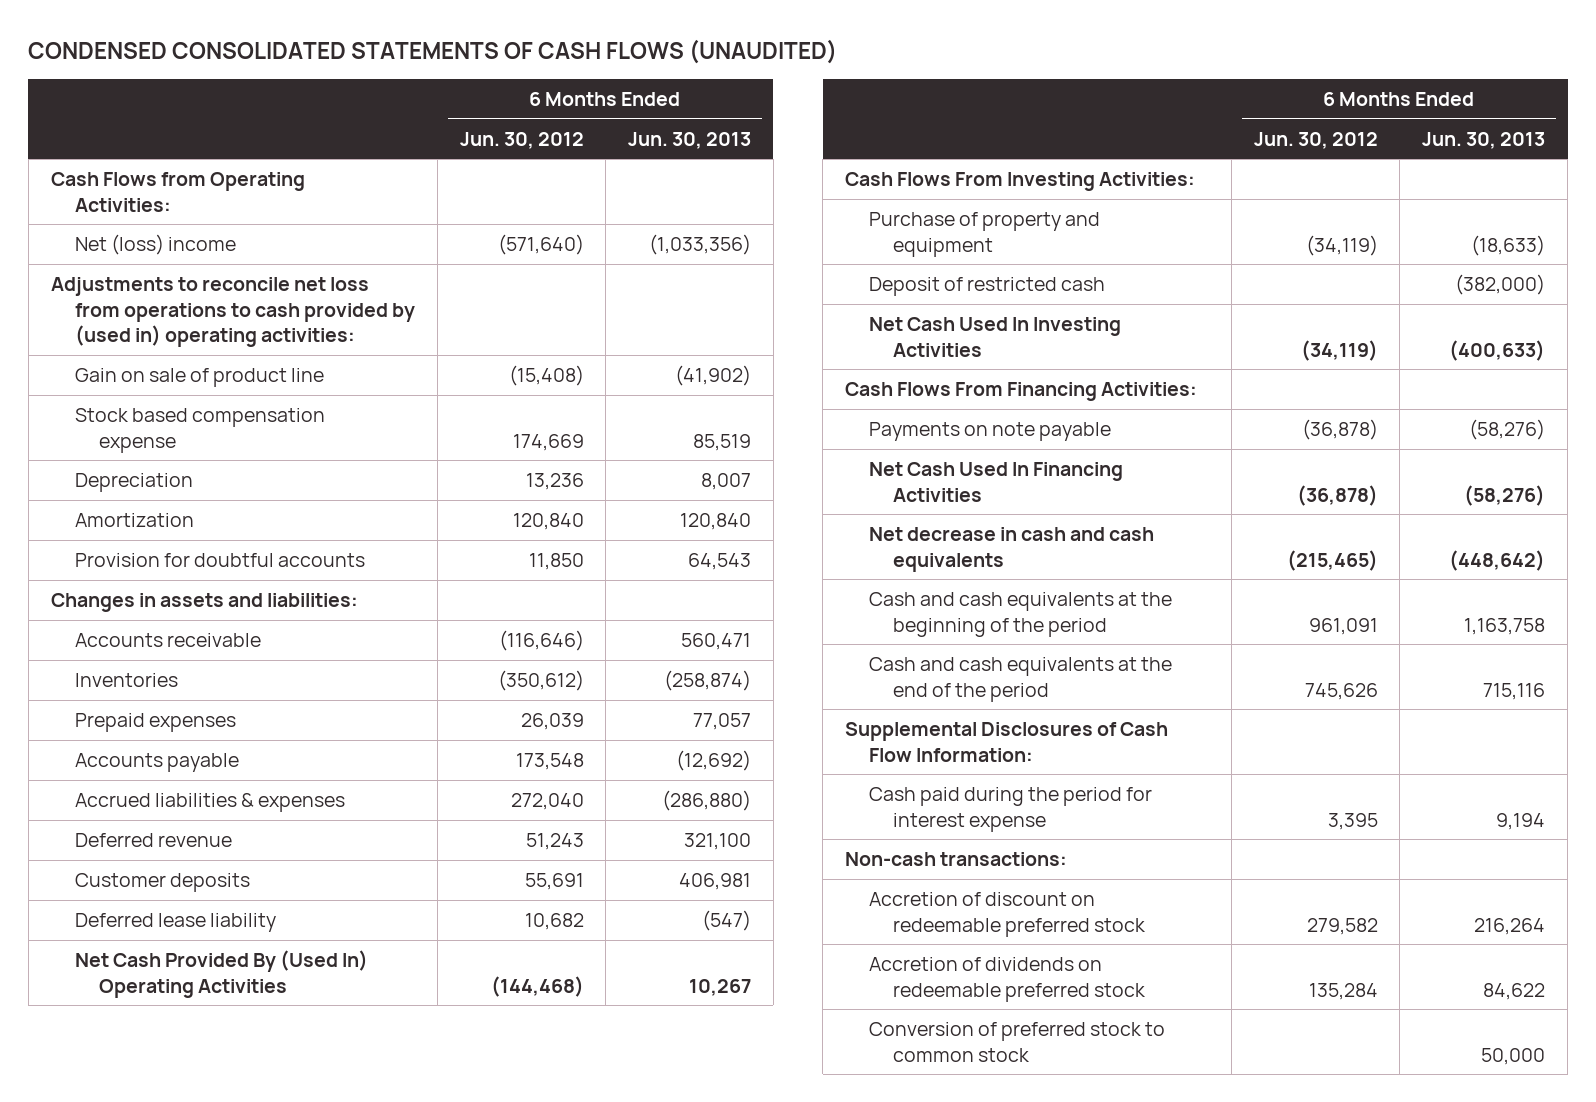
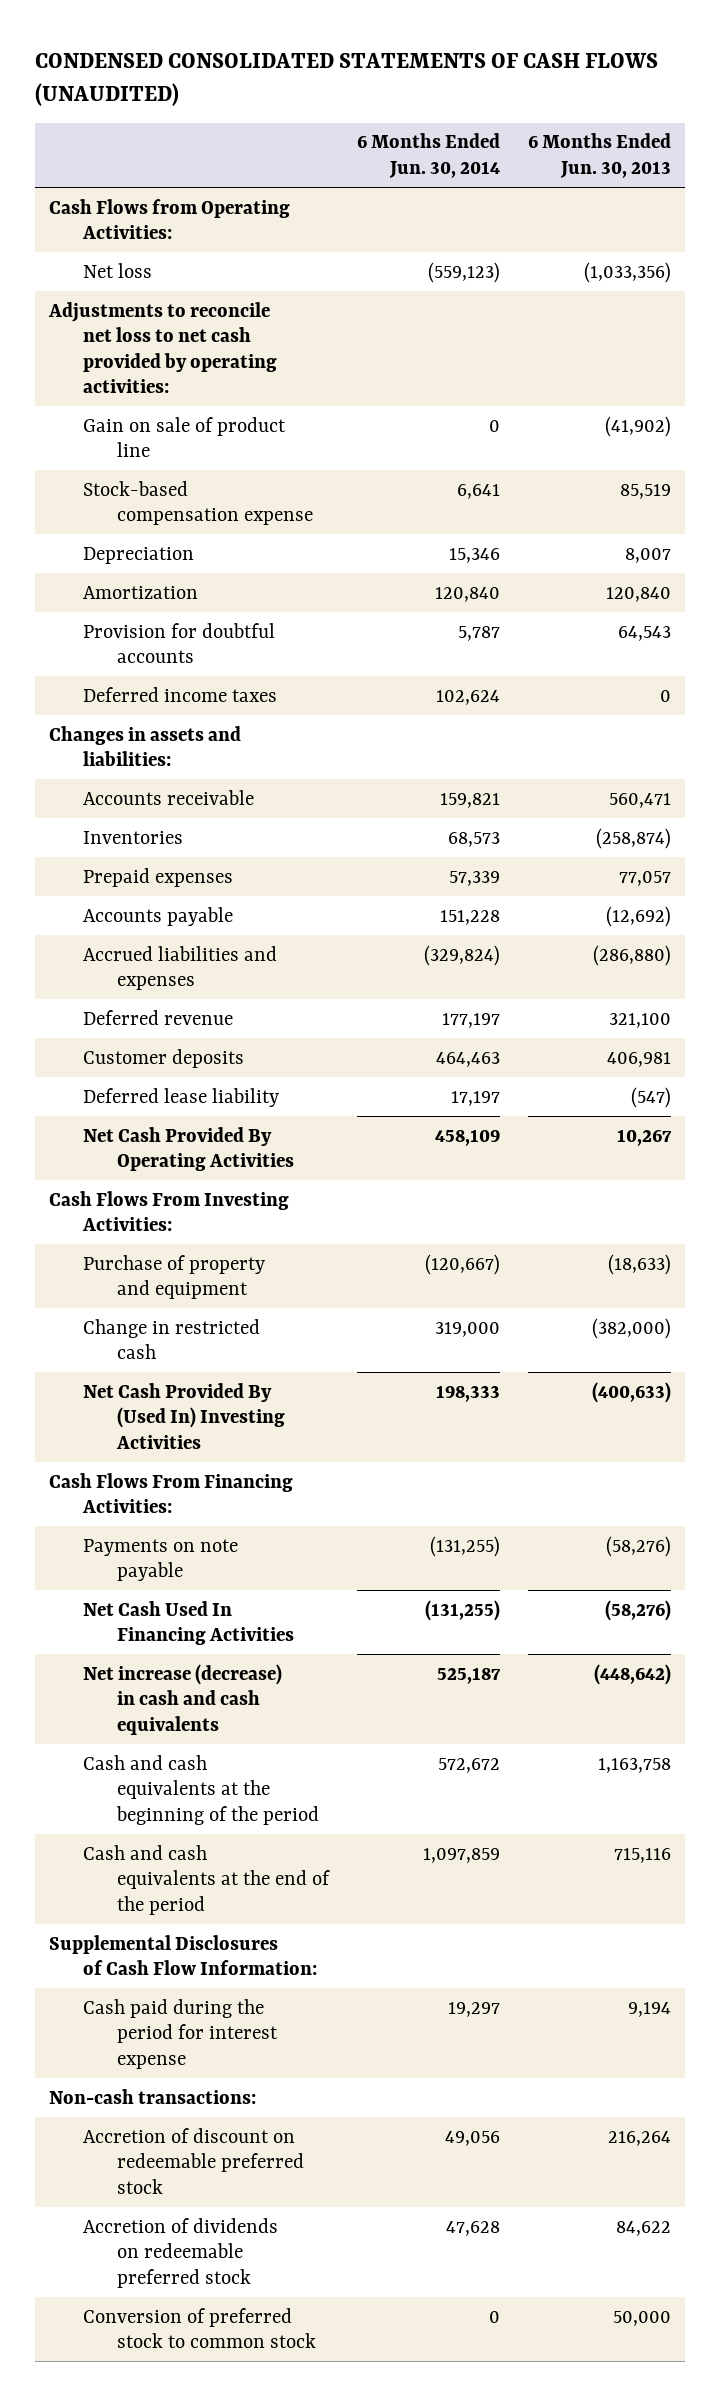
[459,131,584,149] Jun. 30, 2012 -> none
none -> [357,133,501,178] 6 Months Ended Jun. 30, 2014
[74,234,236,256] Net (loss) income -> [83,262,153,278] Net loss
[50,277,415,348] Adjustments to reconcile net loss from operations to cash provided by (used in) operating activities: -> [48,301,278,393] Adjustments to reconcile net loss to net cash provided by operating activities:
[74,408,325,453] Stock based compensation expense -> [83,480,314,526] Stock-based compensation expense
none -> [83,686,278,702] Deferred income taxes
[74,793,345,813] Accrued liabilities & expenses -> [83,945,278,991] Accrued liabilities and expenses
[74,950,368,998] Net Cash Provided By (Used In) Operating Activities -> [83,1126,295,1172] Net Cash Provided By Operating Activities
[869,277,1106,297] Deposit of restricted cash -> [83,1318,261,1360] Change in restricted cash
[869,317,1122,357] Net Cash Used In Investing Activities -> [83,1382,286,1449] Net Cash Provided By (Used In) Investing Activities
[869,527,1155,572] Net decrease in cash and cash equivalents -> [83,1663,283,1735] Net increase (decrease) in cash and cash equivalents

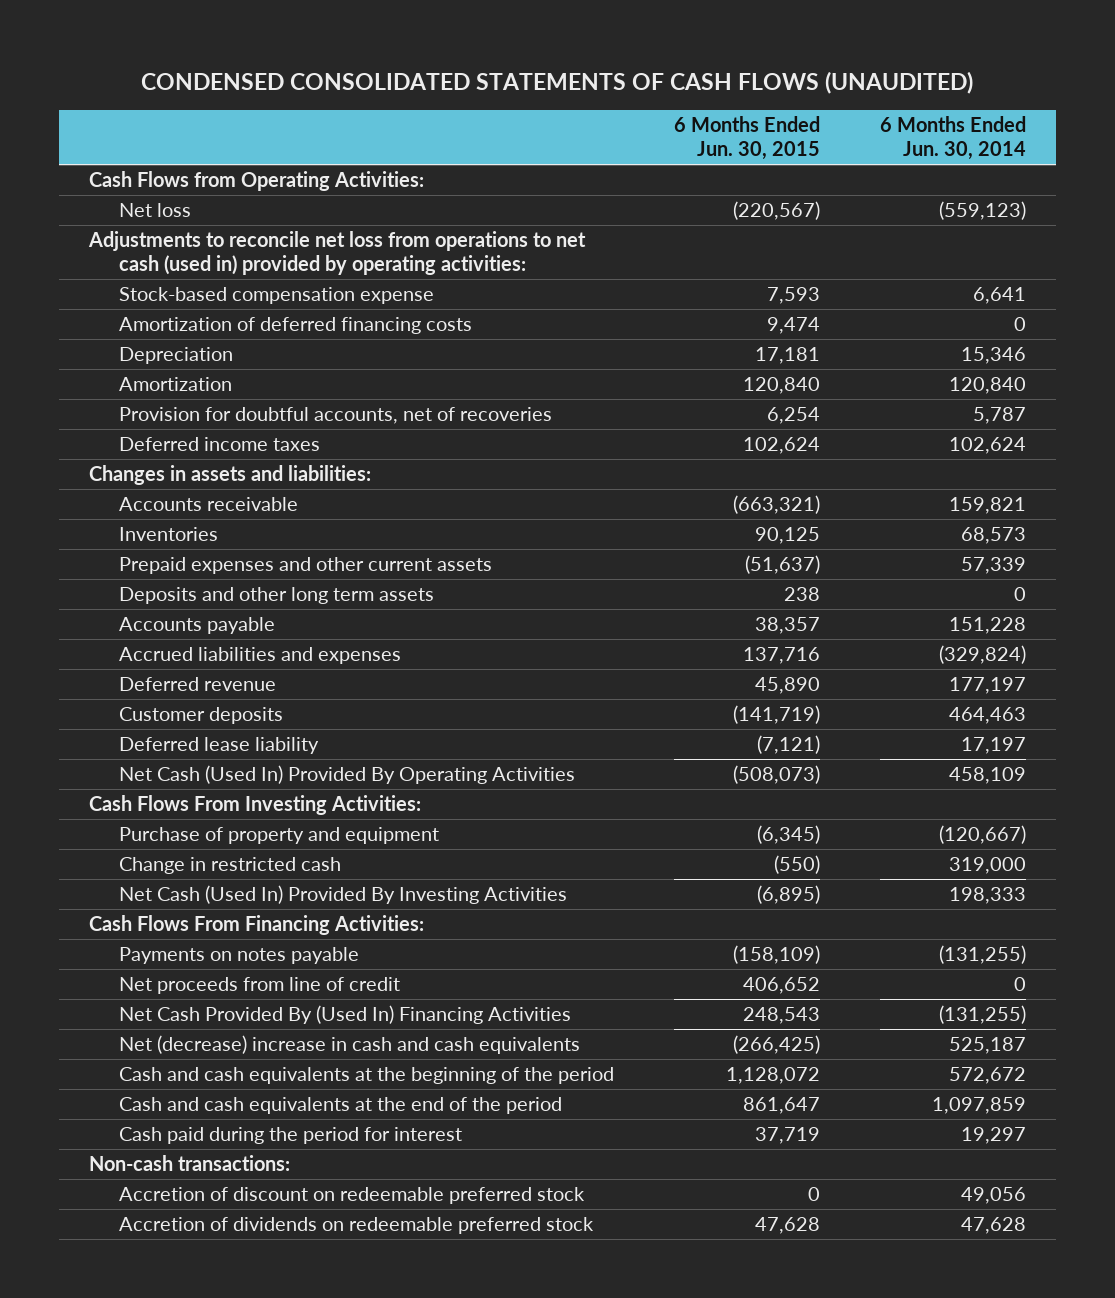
[528,133,672,178] 6 Months Ended Jun. 30, 2013 -> none
none -> [673,116,820,161] 6 Months Ended Jun. 30, 2015
[83,416,287,458] Gain on sale of product line -> none
[48,301,278,393] Adjustments to reconcile net loss to net cash provided by operating activities: -> [88,231,587,276] Adjustments to reconcile net loss from operations to net cash (used in) provided by operating activities:
none -> [118,317,472,335] Amortization of deferred financing costs
[83,622,276,664] Provision for doubtful accounts -> [118,407,552,425] Provision for doubtful accounts, net of recoveries
[83,867,234,887] Prepaid expenses -> [118,557,492,575] Prepaid expenses and other current assets
none -> [118,587,434,605] Deposits and other long term assets
[83,1126,295,1172] Net Cash Provided By Operating Activities -> [118,765,575,785] Net Cash (Used In) Provided By Operating Activities
[83,1382,286,1449] Net Cash Provided By (Used In) Investing Activities -> [118,885,567,905] Net Cash (Used In) Provided By Investing Activities
[83,1538,239,1582] Payments on note payable -> [118,947,359,965] Payments on notes payable
none -> [118,977,400,995] Net proceeds from line of credit
[83,1600,295,1646] Net Cash Used In Financing Activities -> [118,1005,571,1025] Net Cash Provided By (Used In) Financing Activities
[83,1663,283,1735] Net increase (decrease) in cash and cash equivalents -> [118,1035,580,1055] Net (decrease) increase in cash and cash equivalents
[49,1934,318,1976] Supplemental Disclosures of Cash Flow Information: -> none
[83,1998,279,2069] Cash paid during the period for interest expense -> [118,1127,462,1145] Cash paid during the period for interest
[83,2307,317,2349] Conversion of preferred stock to common stock -> none

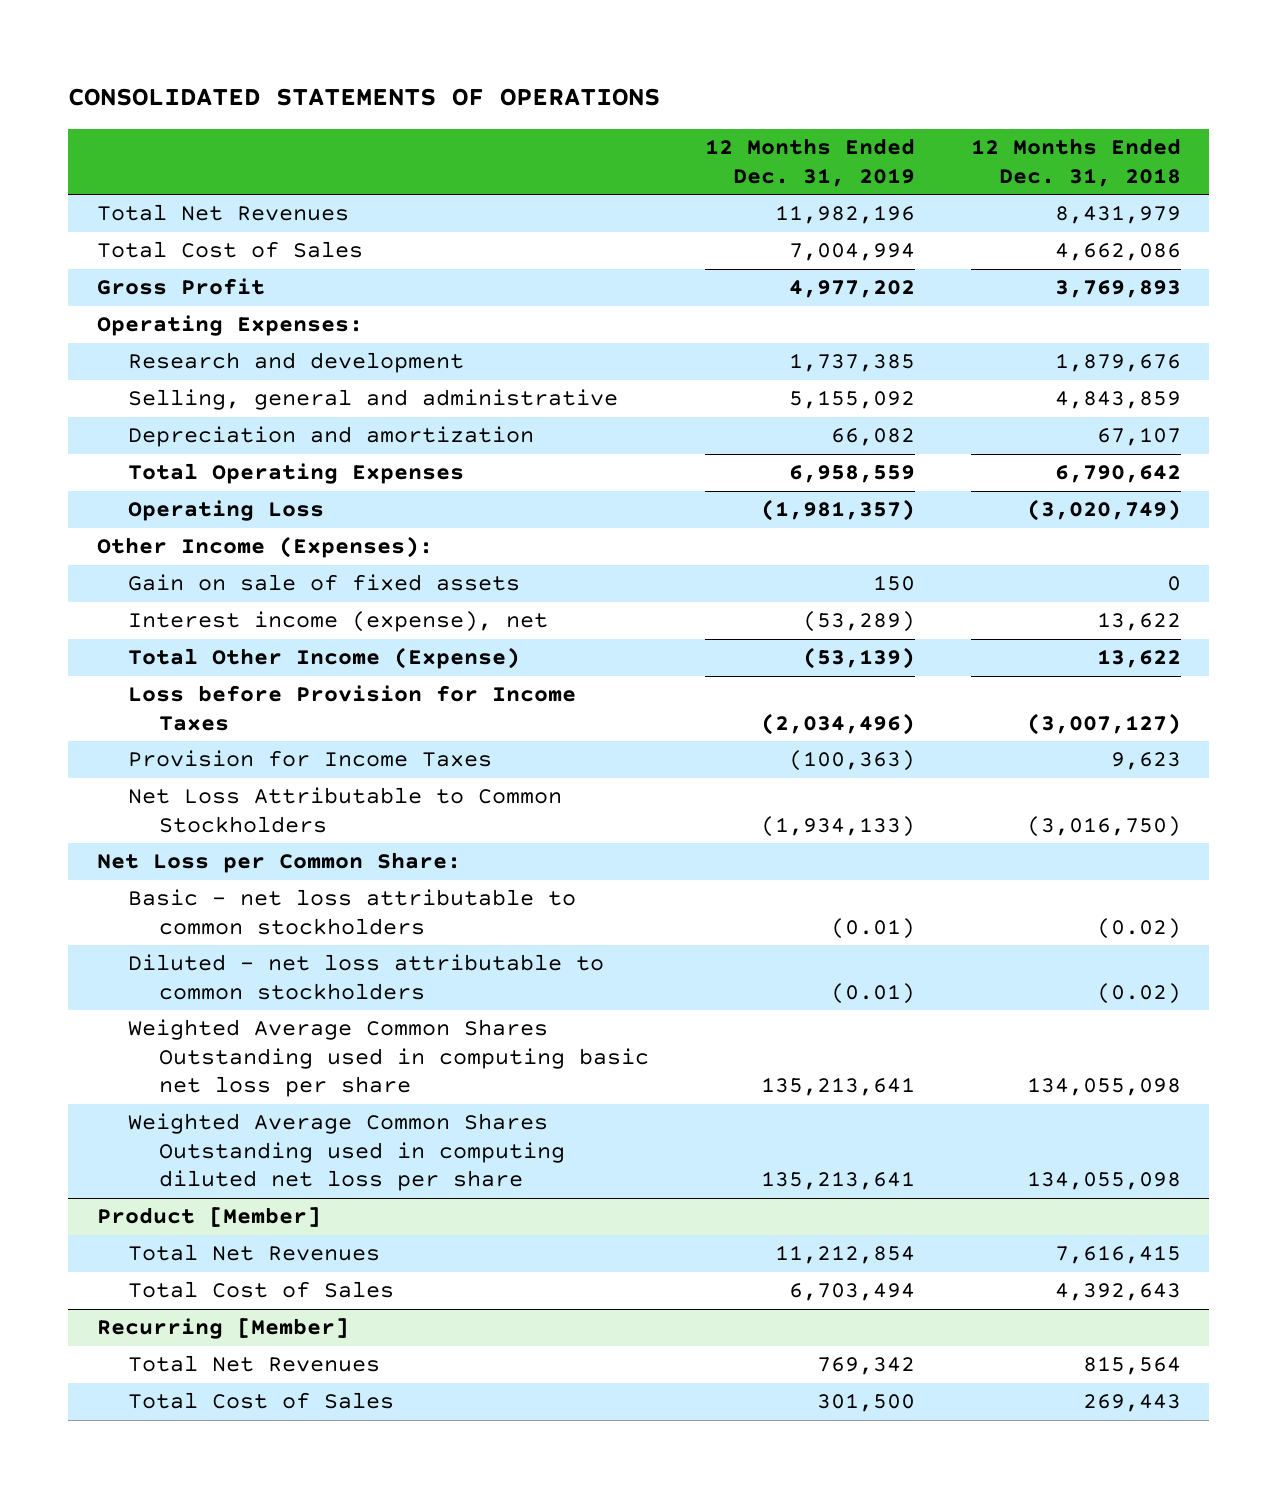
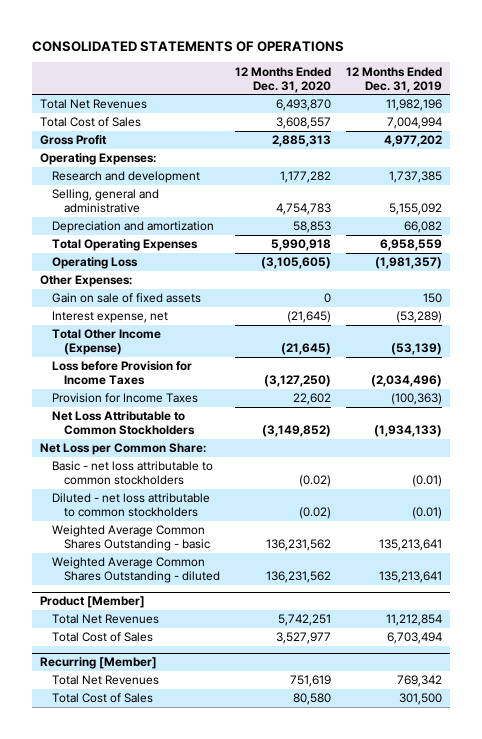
[971,138,1182,187] 12 Months Ended Dec. 31, 2018 -> none
none -> [235,66,332,93] 12 Months Ended Dec. 31, 2020
[96,536,433,559] Other Income (Expenses): -> [39,275,132,288] Other Expenses:
[127,611,548,633] Interest income (expense), net -> [51,311,168,324] Interest expense, net
[127,1019,649,1098] Weighted Average Common Shares Outstanding used in computing basic net loss per share -> [51,525,211,552] Weighted Average Common Shares Outstanding - basic
[127,1113,565,1192] Weighted Average Common Shares Outstanding used in computing diluted net loss per share -> [51,557,221,584] Weighted Average Common Shares Outstanding - diluted

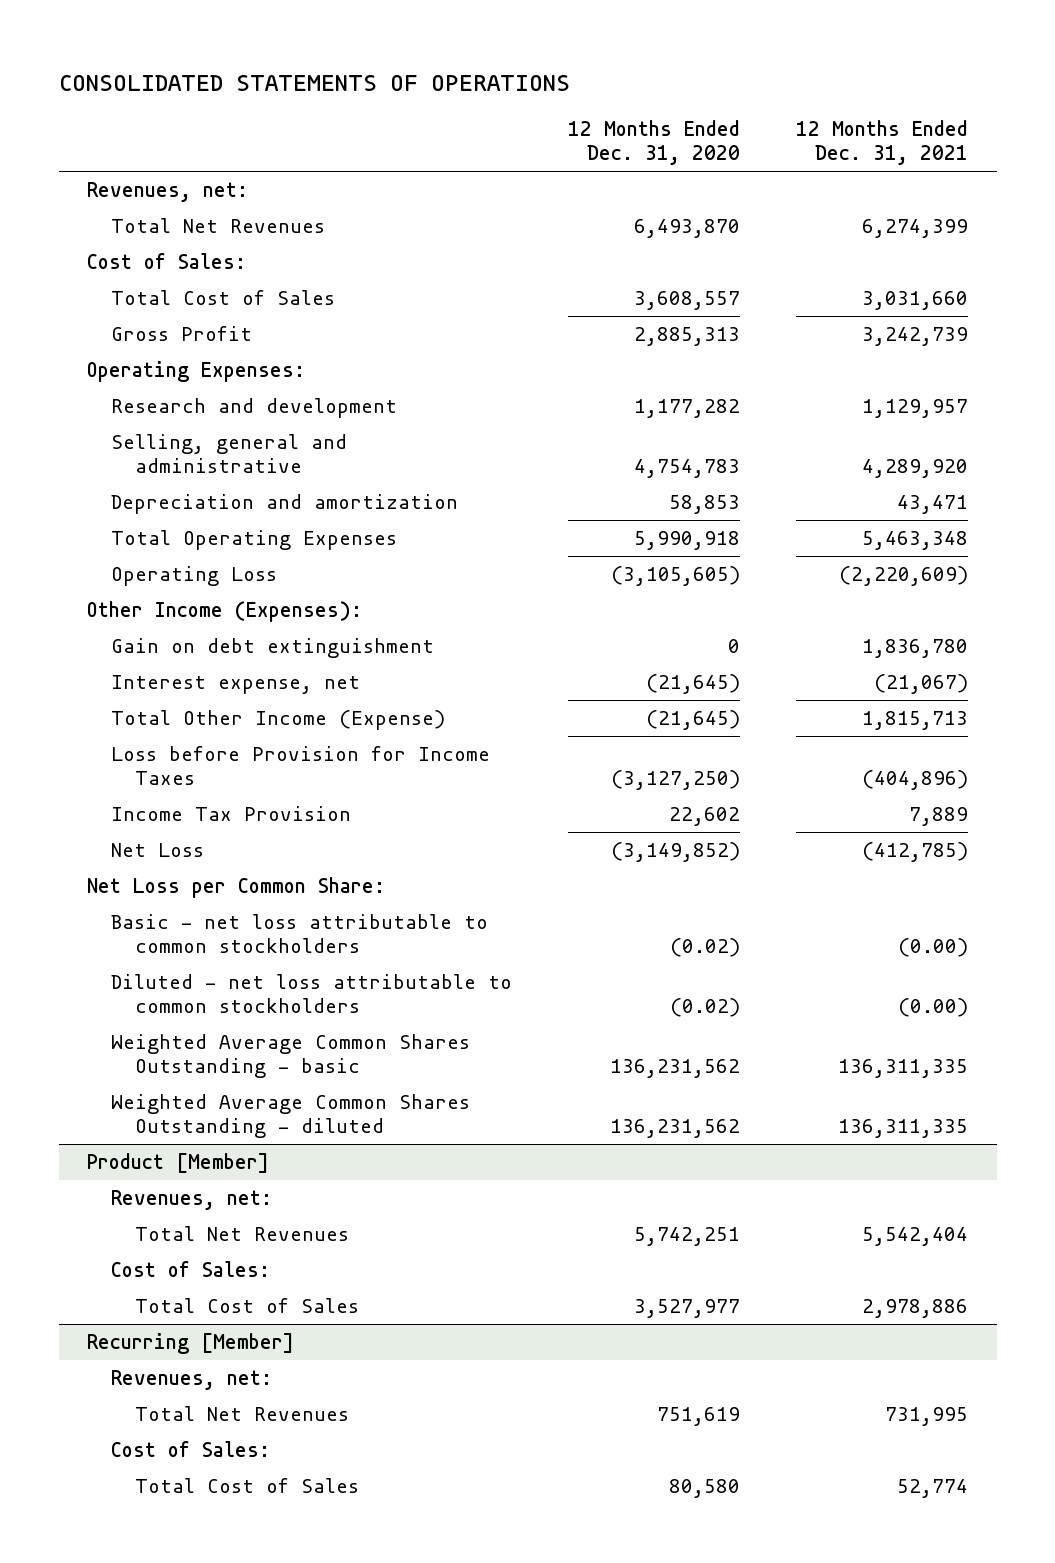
[346,66,443,93] 12 Months Ended Dec. 31, 2019 -> none
none -> [796,120,969,166] 12 Months Ended Dec. 31, 2021
none -> [86,181,248,202] Revenues, net:
none -> [86,252,246,269] Cost of Sales:
[39,275,132,288] Other Expenses: -> [86,600,362,622] Other Income (Expenses):
[51,293,201,304] Gain on sale of fixed assets -> [110,637,434,658] Gain on debt extinguishment
[51,393,198,404] Provision for Income Taxes -> [110,805,351,821] Income Tax Provision
[51,411,196,436] Net Loss Attributable to Common Stockholders -> [110,842,204,857] Net Loss
none -> [110,1189,272,1210] Revenues, net:
none -> [110,1260,270,1277] Cost of Sales:
none -> [110,1369,272,1390] Revenues, net:
none -> [110,1440,270,1457] Cost of Sales:

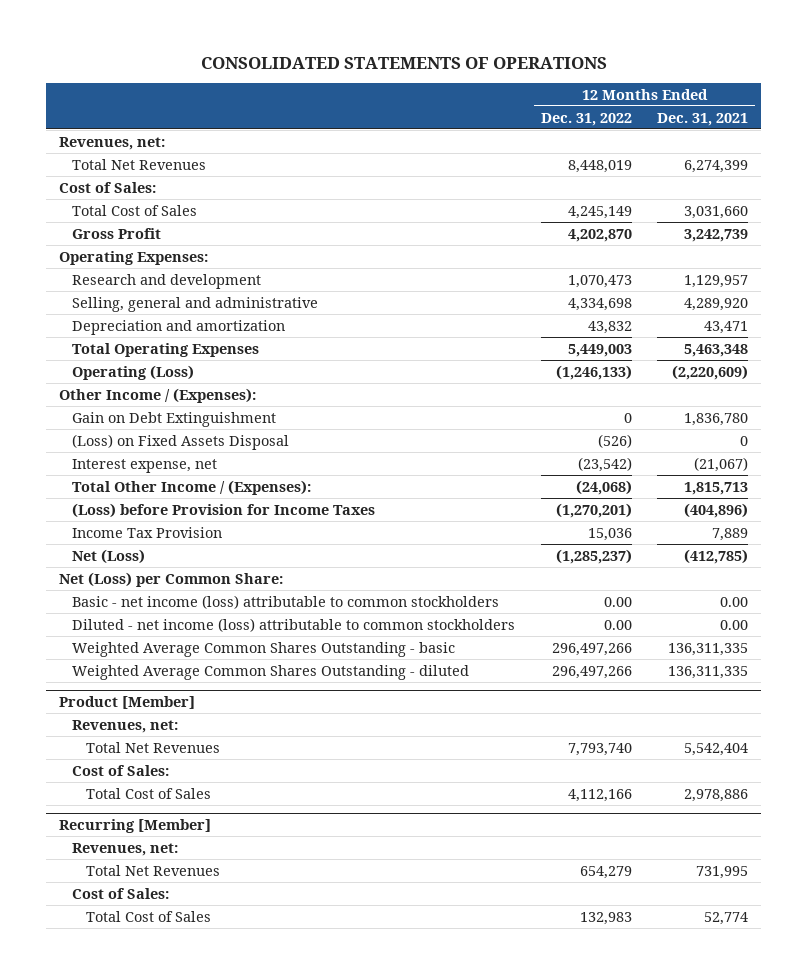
[568,120,741,166] 12 Months Ended Dec. 31, 2020 -> none
none -> [540,112,632,126] Dec. 31, 2022
[110,565,277,586] Operating Loss -> [72,364,195,380] Operating (Loss)
[86,600,362,622] Other Income (Expenses): -> [58,387,256,403] Other Income / (Expenses):
[110,637,434,658] Gain on debt extinguishment -> [72,411,277,427] Gain on Debt Extinguishment
none -> [72,433,290,450] (Loss) on Fixed Assets Disposal
[110,709,445,730] Total Other Income (Expense) -> [72,479,312,495] Total Other Income / (Expenses):
[110,745,490,786] Loss before Provision for Income Taxes -> [72,502,376,518] (Loss) before Provision for Income Taxes
[110,842,204,857] Net Loss -> [72,548,146,564] Net (Loss)
[86,876,385,898] Net Loss per Common Share: -> [58,571,283,587] Net (Loss) per Common Share:
[110,913,488,954] Basic - net loss attributable to common stockholders -> [72,594,500,609] Basic - net income (loss) attributable to common stockholders
[898,938,969,958] (0.00) -> [720,596,749,607] 0.00
[110,973,512,1014] Diluted - net loss attributable to common stockholders -> [72,617,516,632] Diluted - net income (loss) attributable to common stockholders
[898,998,969,1018] (0.00) -> [720,619,749,630] 0.00

